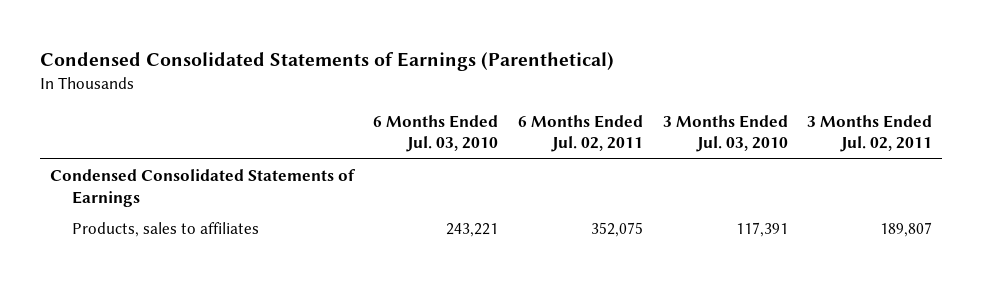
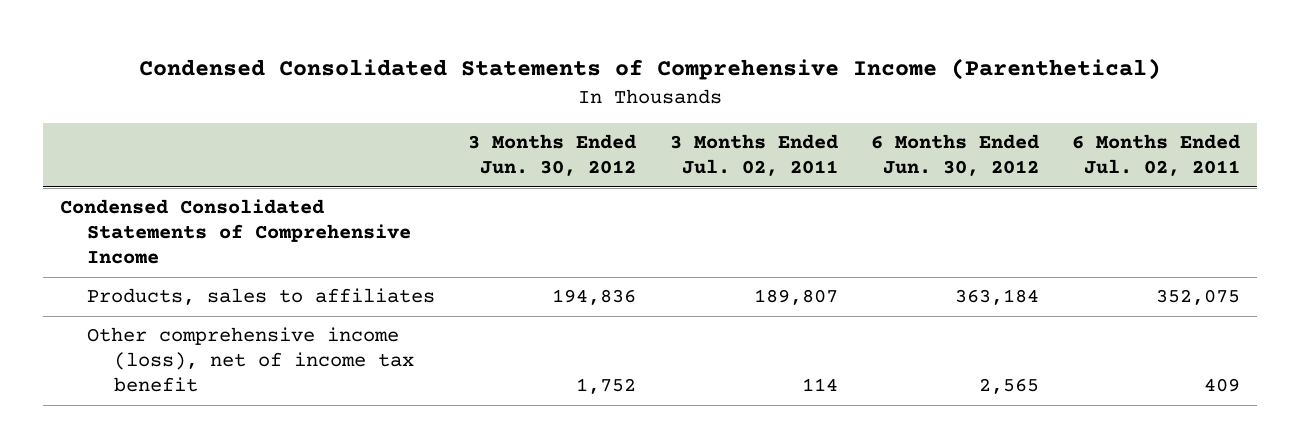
[39,51,614,71] Condensed Consolidated Statements of Earnings (Parenthetical) -> [138,57,1161,80] Condensed Consolidated Statements of Comprehensive Income (Parenthetical)
[373,114,499,153] 6 Months Ended Jul. 03, 2010 -> none
[662,114,788,153] 3 Months Ended Jul. 03, 2010 -> none
none -> [468,134,637,177] 3 Months Ended Jun. 30, 2012
none -> [870,134,1039,177] 6 Months Ended Jun. 30, 2012
[49,169,356,207] Condensed Consolidated Statements of Earnings -> [59,199,412,265] Condensed Consolidated Statements of Comprehensive Income
none -> [87,327,415,393] Other comprehensive income (loss), net of income tax benefit

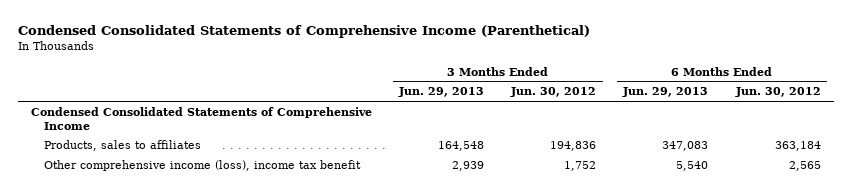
[669,134,838,177] 3 Months Ended Jul. 02, 2011 -> none
[1072,134,1241,177] 6 Months Ended Jul. 02, 2011 -> none
none -> [398,87,485,98] Jun. 29, 2013
none -> [622,87,709,98] Jun. 29, 2013
[87,327,415,393] Other comprehensive income (loss), net of income tax benefit -> [43,160,361,172] Other comprehensive income (loss), income tax benefit

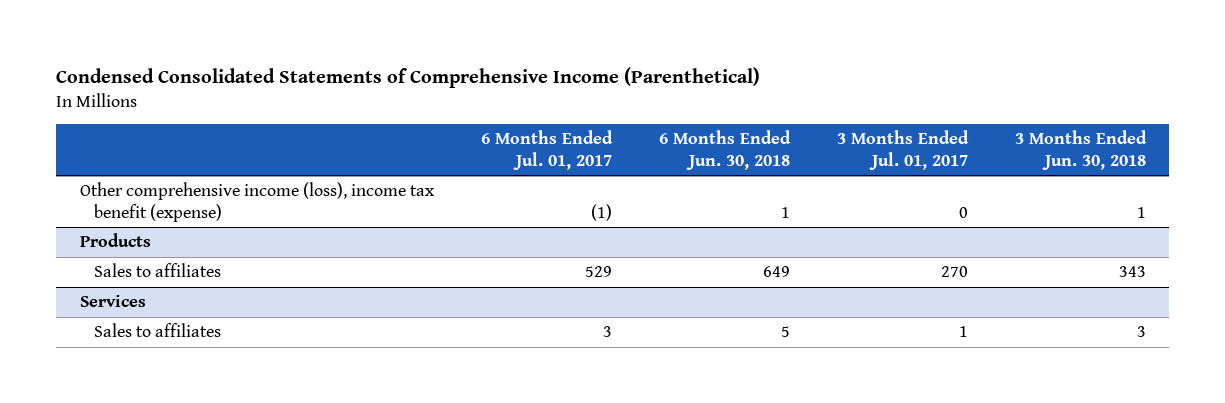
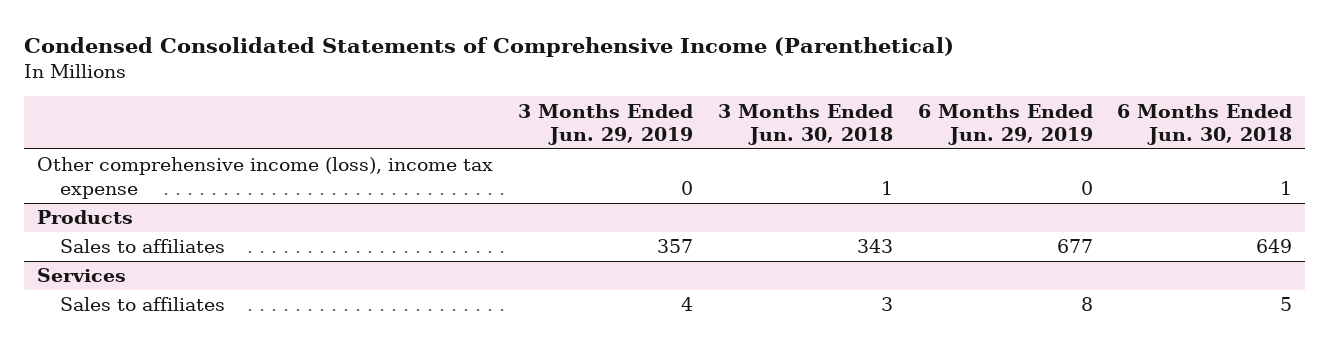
[480,130,613,170] 6 Months Ended Jul. 01, 2017 -> none
[836,130,969,170] 3 Months Ended Jul. 01, 2017 -> none
none -> [517,103,693,146] 3 Months Ended Jun. 29, 2019
none -> [917,103,1093,146] 6 Months Ended Jun. 29, 2019
[79,182,435,222] Other comprehensive income (loss), income tax benefit (expense) -> [36,157,493,199] Other comprehensive income (loss), income tax expense

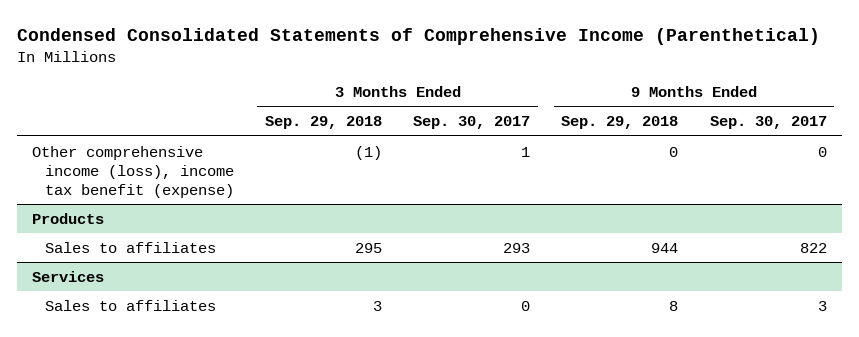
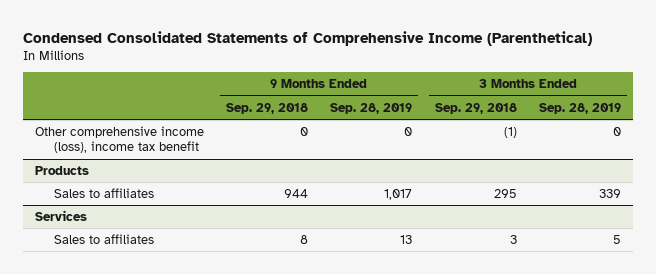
[413,116,531,130] Sep. 30, 2017 -> none
[709,116,827,130] Sep. 30, 2017 -> none
none -> [330,102,413,114] Sep. 28, 2019
none -> [539,102,622,114] Sep. 28, 2019
[32,145,235,198] Other comprehensive income (loss), income tax benefit (expense) -> [34,126,204,154] Other comprehensive income (loss), income tax benefit

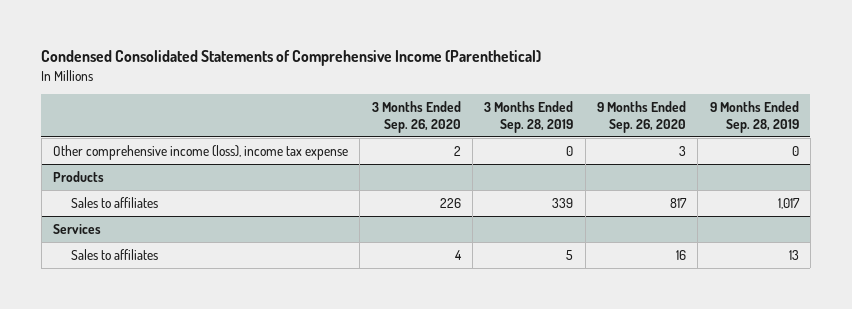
[225,102,308,114] Sep. 29, 2018 -> none
[434,102,517,114] Sep. 29, 2018 -> none
none -> [371,101,461,133] 3 Months Ended Sep. 26, 2020
none -> [596,101,686,133] 9 Months Ended Sep. 26, 2020
[34,126,204,154] Other comprehensive income (loss), income tax benefit -> [53,145,349,161] Other comprehensive income (loss), income tax expense

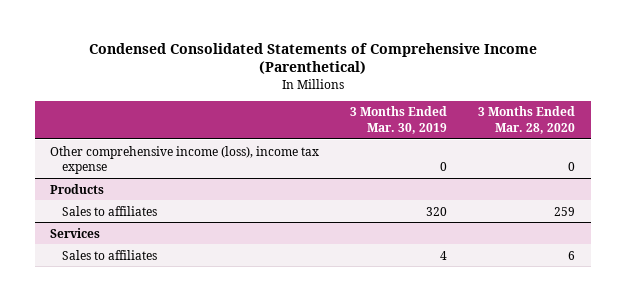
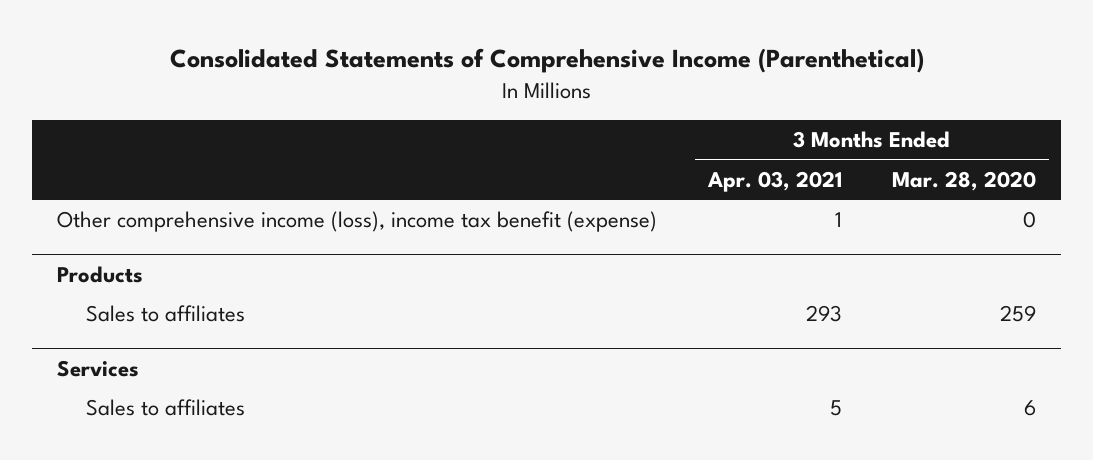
[88,42,537,75] Condensed Consolidated Statements of Comprehensive Income (Parenthetical) -> [169,48,924,74] Consolidated Statements of Comprehensive Income (Parenthetical)
[350,106,448,135] 3 Months Ended Mar. 30, 2019 -> none
none -> [706,170,842,192] Apr. 03, 2021
[50,145,320,175] Other comprehensive income (loss), income tax expense -> [57,211,658,233] Other comprehensive income (loss), income tax benefit (expense)

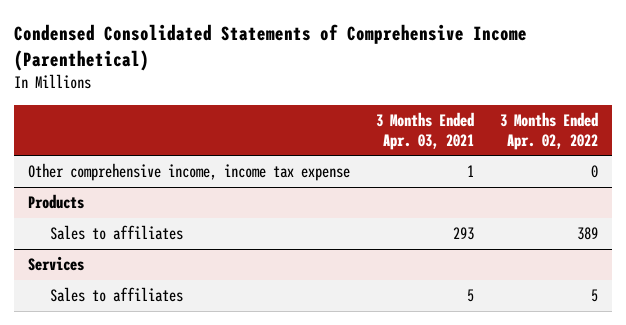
[169,48,924,74] Consolidated Statements of Comprehensive Income (Parenthetical) -> [14,24,528,71] Condensed Consolidated Statements of Comprehensive Income (Parenthetical)
[892,170,1037,191] Mar. 28, 2020 -> none
none -> [500,112,599,150] 3 Months Ended Apr. 02, 2022
[57,211,658,233] Other comprehensive income (loss), income tax benefit (expense) -> [27,163,350,182] Other comprehensive income, income tax expense

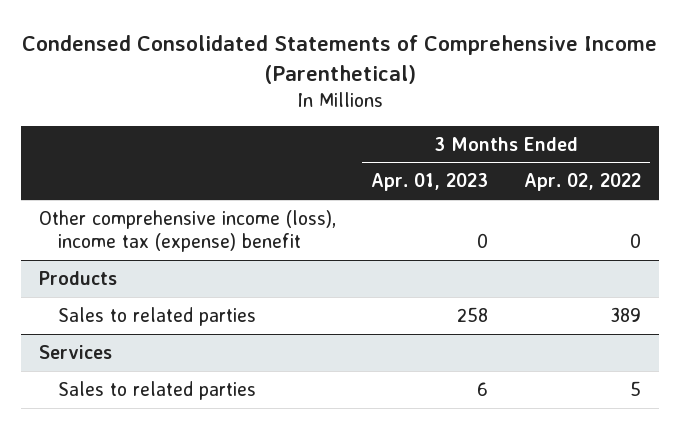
[375,112,474,150] 3 Months Ended Apr. 03, 2021 -> none
none -> [371,173,489,192] Apr. 01, 2023
[27,163,350,182] Other comprehensive income, income tax expense -> [38,209,336,252] Other comprehensive income (loss), income tax (expense) benefit
[49,225,183,241] Sales to affiliates -> [58,306,257,326] Sales to related parties
[49,287,183,303] Sales to affiliates -> [58,380,257,400] Sales to related parties

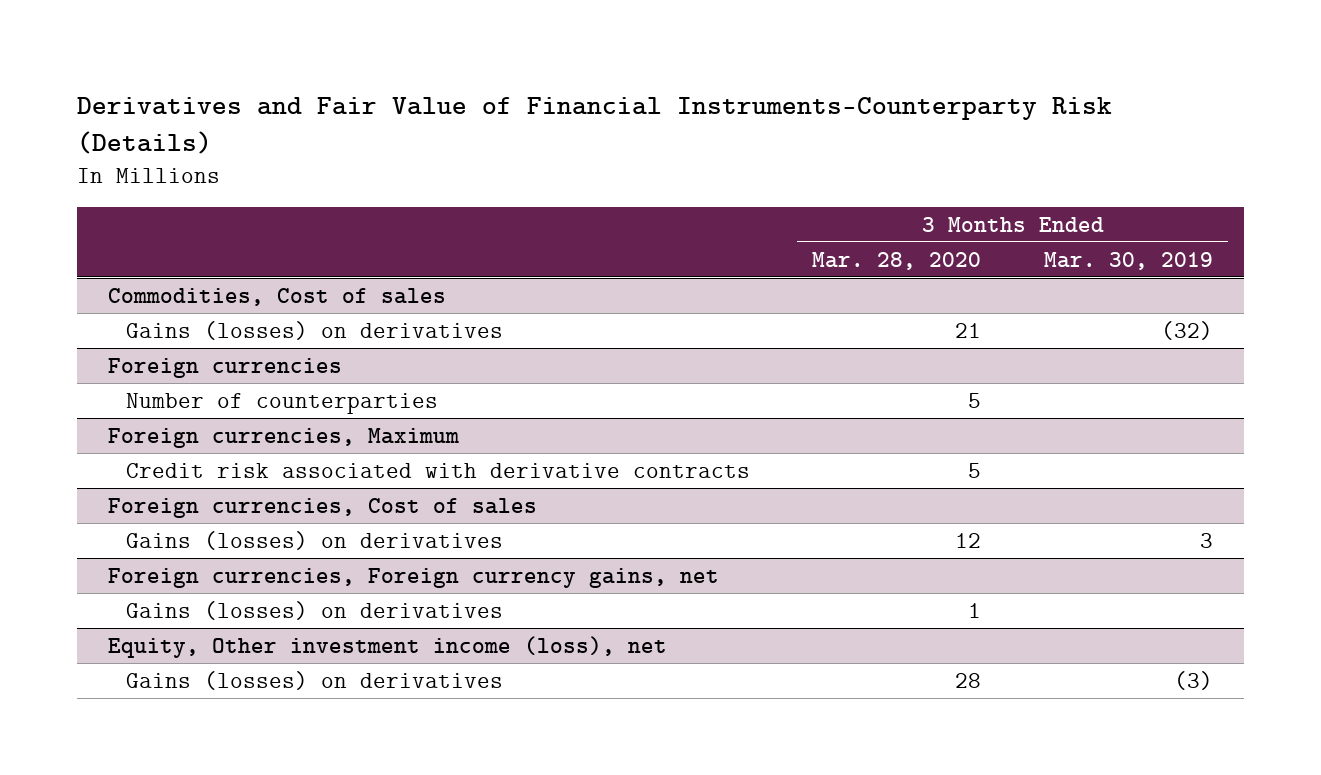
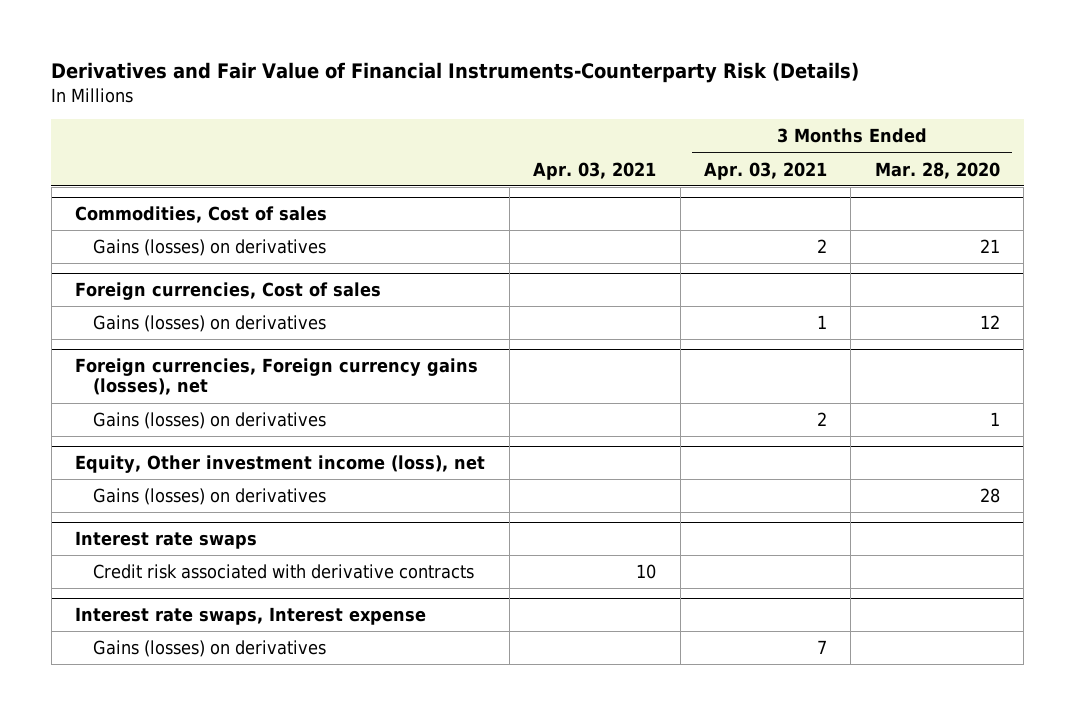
[1043,251,1213,270] Mar. 30, 2019 -> none
none -> [533,161,657,180] Apr. 03, 2021
none -> [703,161,827,180] Apr. 03, 2021
[108,357,343,378] Foreign currencies -> none
[126,392,439,414] Number of counterparties -> none
[108,427,460,448] Foreign currencies, Maximum -> none
[126,462,751,478] Credit risk associated with derivative contracts -> none
[108,567,720,588] Foreign currencies, Foreign currency gains, net -> [75,358,479,396] Foreign currencies, Foreign currency gains (losses), net
none -> [75,531,258,550] Interest rate swaps
none -> [93,564,475,580] Credit risk associated with derivative contracts
none -> [75,607,427,626] Interest rate swaps, Interest expense
none -> [93,640,327,658] Gains (losses) on derivatives

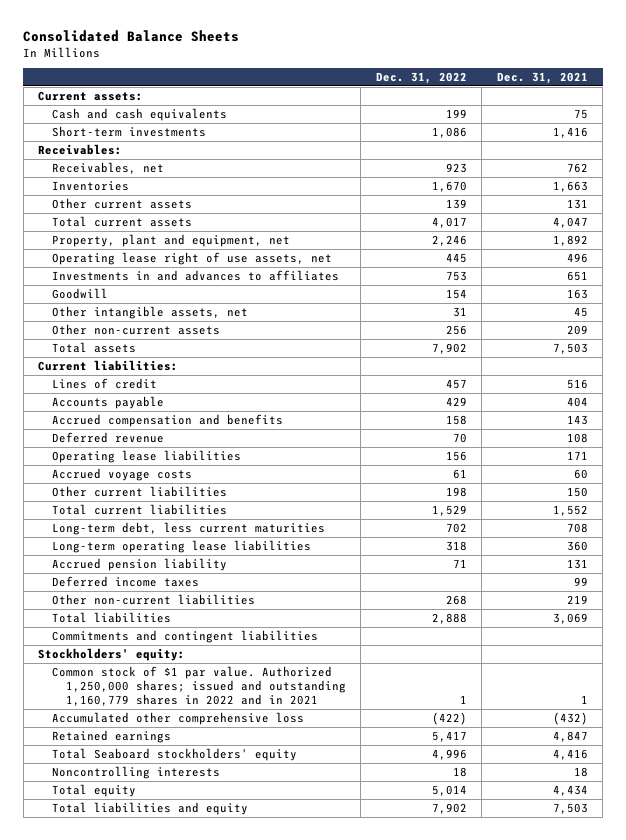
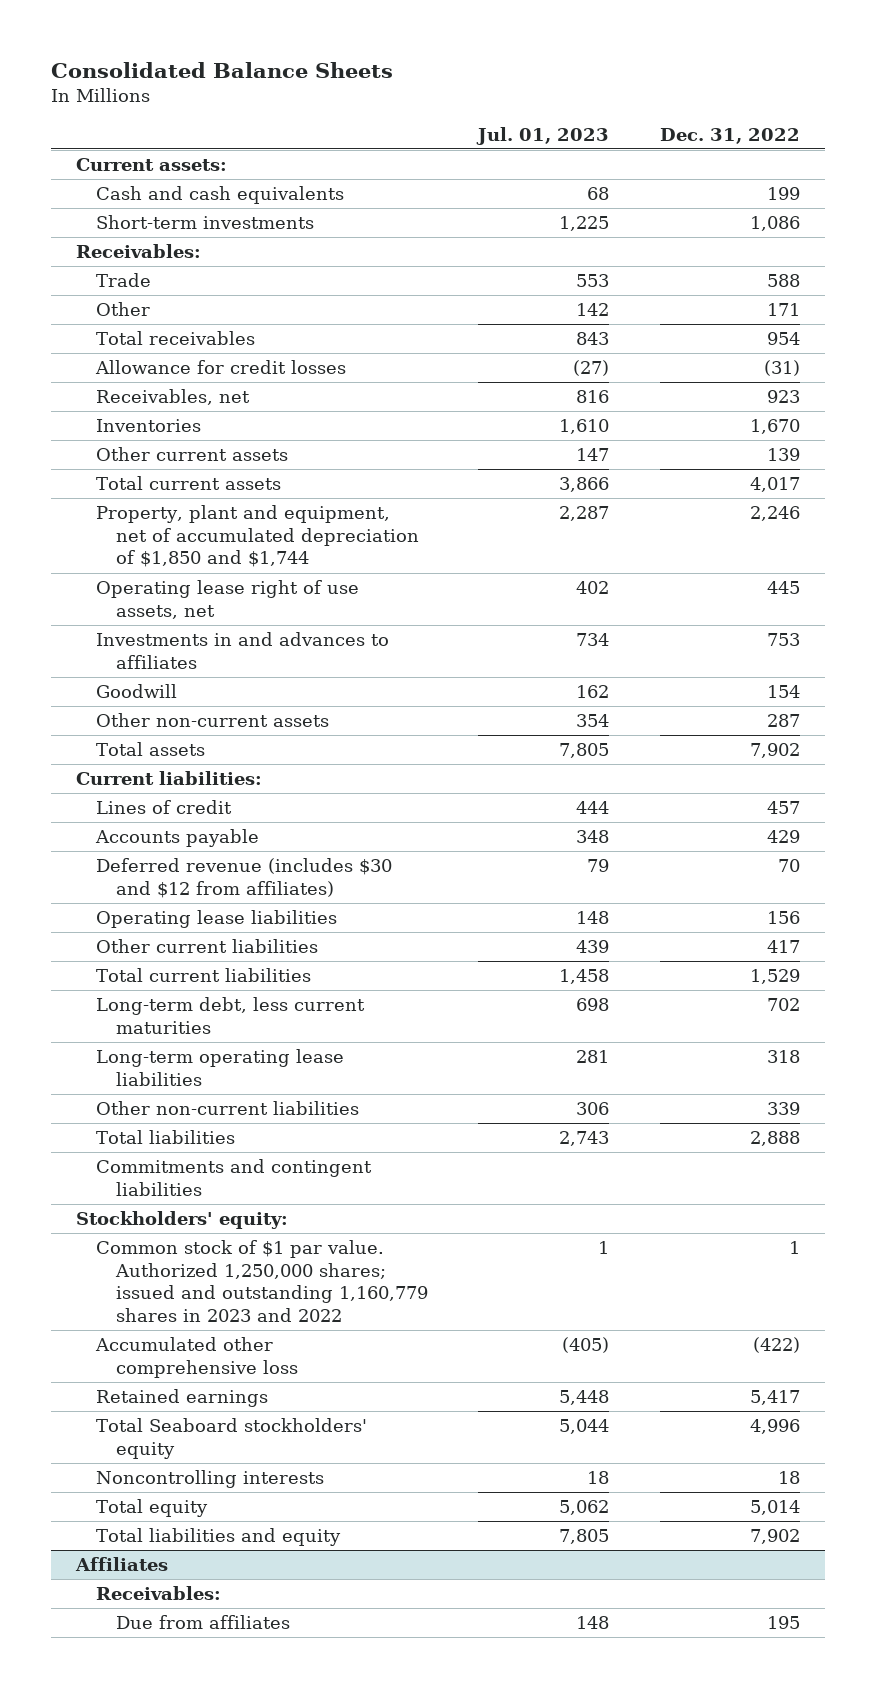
[496,72,588,85] Dec. 31, 2021 -> none
none -> [476,126,610,145] Jul. 01, 2023
none -> [96,273,152,288] Trade
none -> [96,302,151,317] Other
none -> [96,331,256,346] Total receivables
none -> [95,360,347,375] Allowance for credit losses
[51,233,290,247] Property, plant and equipment, net -> [96,505,420,568] Property, plant and equipment, net of accumulated depreciation of $1,850 and $1,744
[51,305,248,319] Other intangible assets, net -> none
[445,324,467,335] 256 -> [766,714,800,728] 287
[51,413,283,427] Accrued compensation and benefits -> none
[51,431,164,443] Deferred revenue -> [96,858,393,898] Deferred revenue (includes $30 and $12 from affiliates)
[51,467,192,481] Accrued voyage costs -> none
[445,486,467,497] 198 -> [766,940,800,954] 417
[51,557,227,571] Accrued pension liability -> none
[51,575,199,587] Deferred income taxes -> none
[445,594,467,605] 268 -> [766,1102,800,1116] 339
[51,665,346,707] Common stock of $1 par value. Authorized 1,250,000 shares; issued and outstanding 1,160,779 shares in 2022 and in 2021 -> [96,1240,429,1323] Common stock of $1 par value. Authorized 1,250,000 shares; issued and outstanding 1,160,779 shares in 2023 and 2022
none -> [74,1557,168,1572] Affiliates
none -> [96,1586,222,1601] Receivables:
none -> [116,1615,291,1630] Due from affiliates

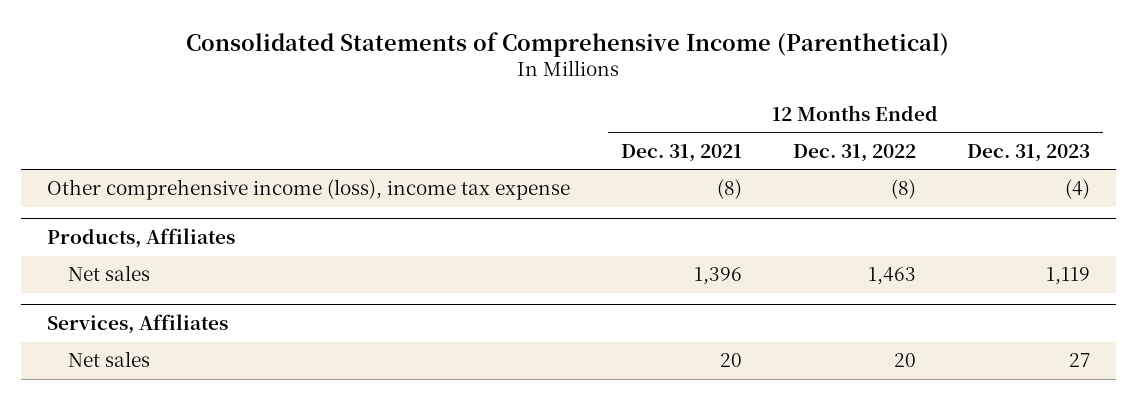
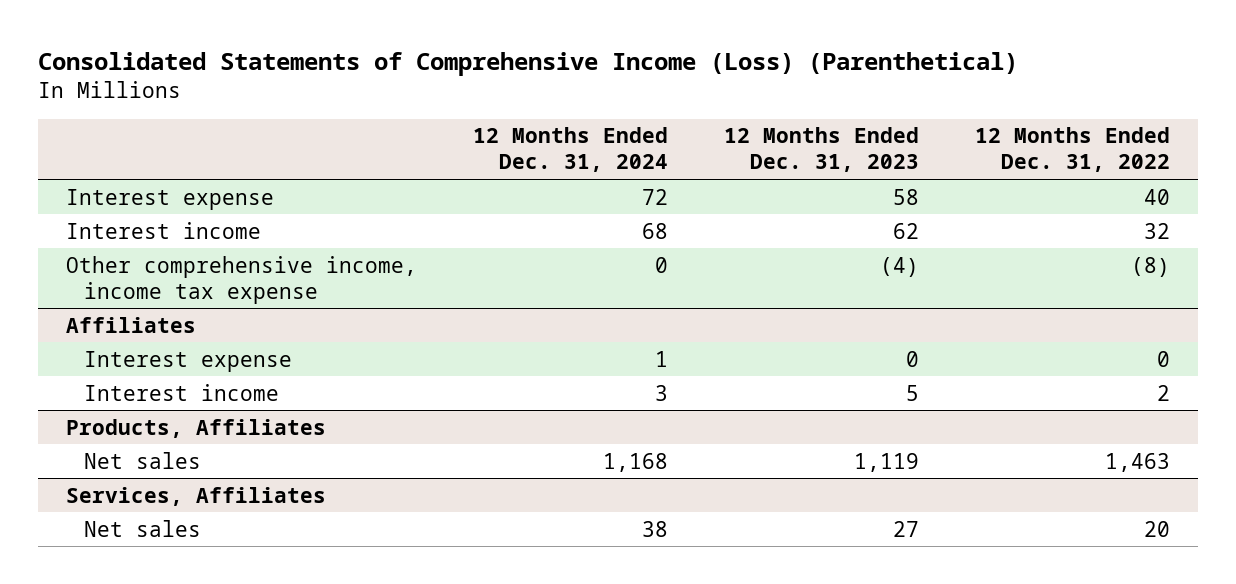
[186,31,950,57] Consolidated Statements of Comprehensive Income (Parenthetical) -> [37,52,1018,77] Consolidated Statements of Comprehensive Income (Loss) (Parenthetical)
[620,143,742,162] Dec. 31, 2021 -> none
none -> [472,127,668,173] 12 Months Ended Dec. 31, 2024
none -> [65,188,274,210] Interest expense
none -> [65,221,261,239] Interest income
[46,179,570,201] Other comprehensive income (loss), income tax expense -> [65,255,417,304] Other comprehensive income, income tax expense
none -> [65,316,196,333] Affiliates
none -> [84,350,293,372] Interest expense
none -> [84,383,280,401] Interest income

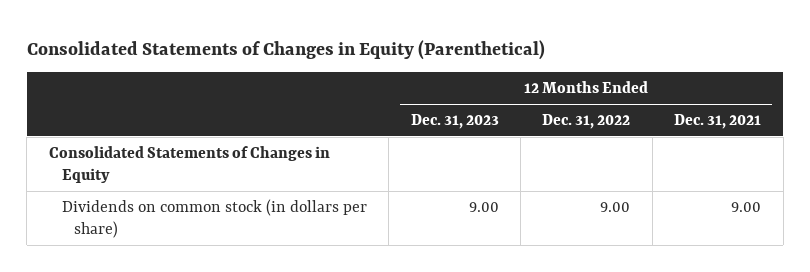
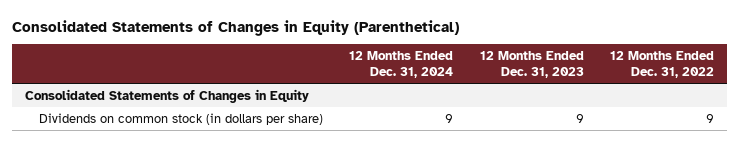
[674,114,762,130] Dec. 31, 2021 -> none
none -> [349,50,454,78] 12 Months Ended Dec. 31, 2024
[468,201,499,212] 9.00 -> [575,113,584,123] 9
[600,201,631,212] 9.00 -> [705,113,714,123] 9

